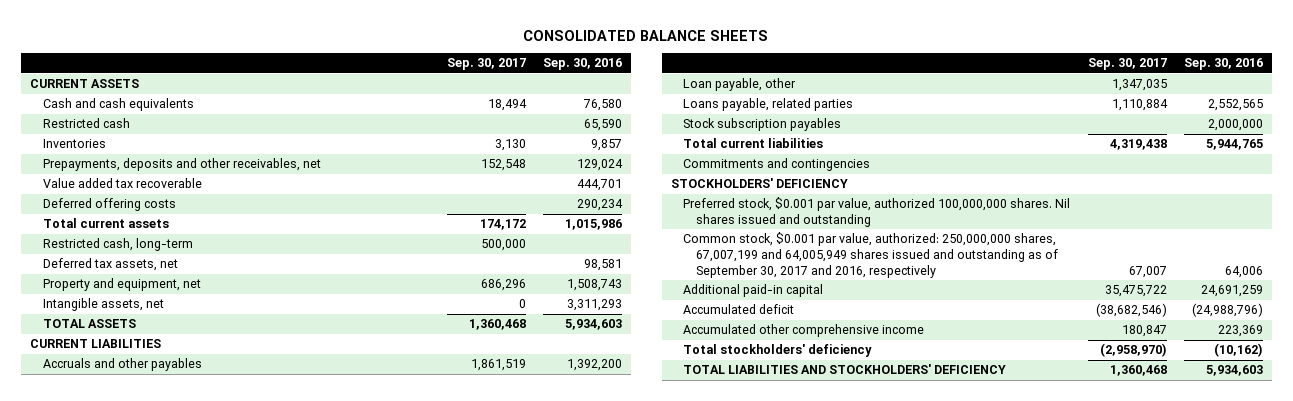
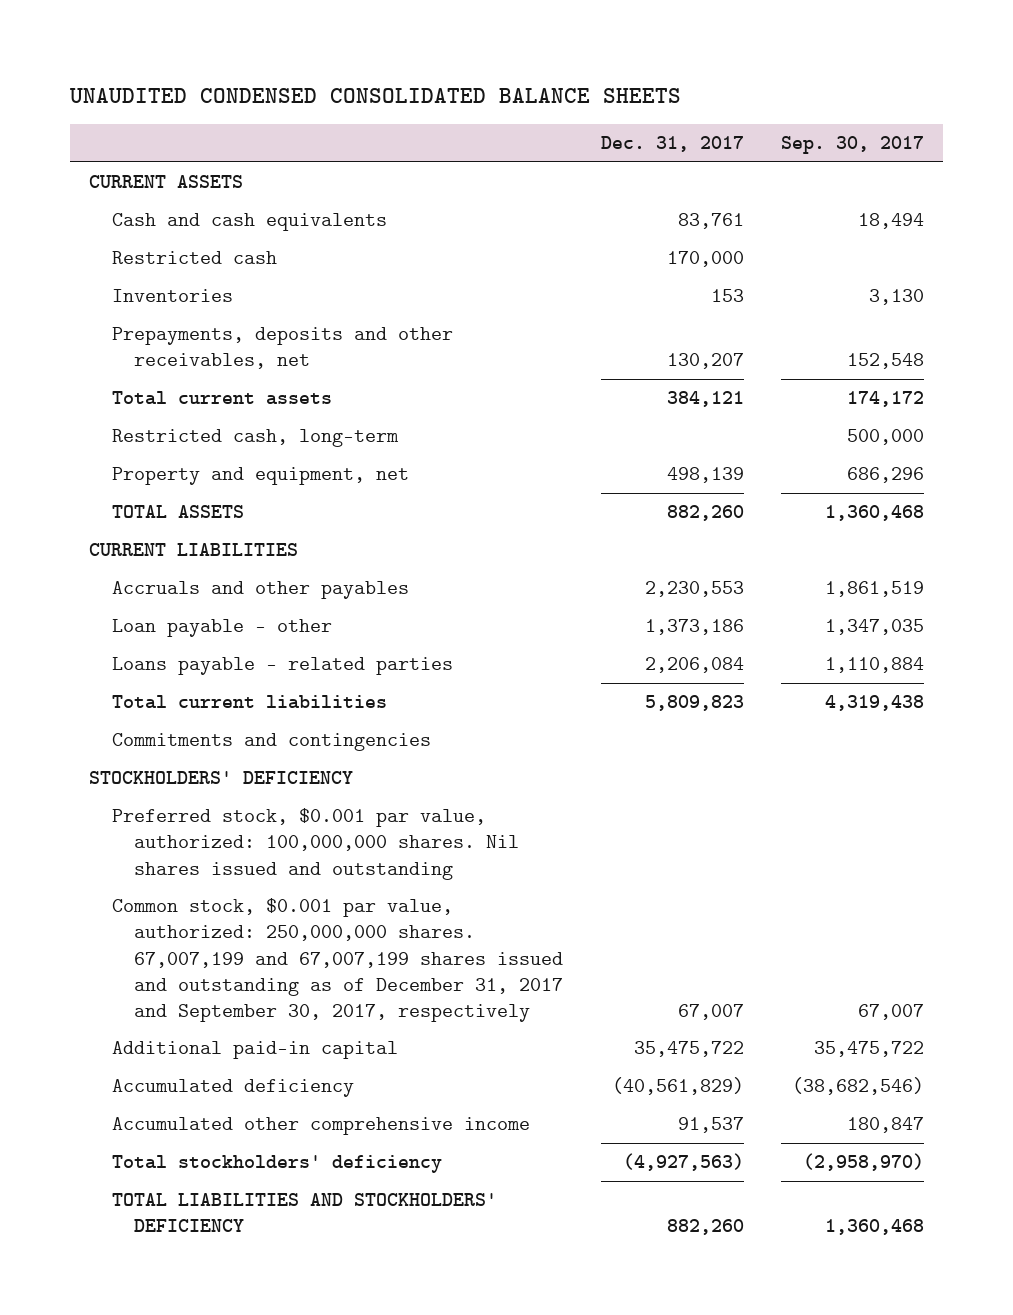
[523,29,769,41] CONSOLIDATED BALANCE SHEETS -> [69,87,682,103] UNAUDITED CONDENSED CONSOLIDATED BALANCE SHEETS
[543,58,623,71] Sep. 30, 2016 -> none
none -> [600,136,744,153] Dec. 31, 2017
[42,178,202,189] Value added tax recoverable -> none
[42,198,176,212] Deferred offering costs -> none
[42,258,178,272] Deferred tax assets, net -> none
[42,298,164,312] Intangible assets, net -> none
[683,118,842,132] Stock subscription payables -> none
[683,78,797,92] Loan payable, other -> [111,619,332,638] Loan payable - other
[683,98,854,112] Loans payable, related parties -> [111,657,453,676] Loans payable - related parties
[683,197,1071,227] Preferred stock, $0.001 par value, authorized 100,000,000 shares. Nil shares issued and outstanding -> [111,808,520,880] Preferred stock, $0.001 par value, authorized: 100,000,000 shares. Nil shares issued and outstanding
[683,232,1059,278] Common stock, $0.001 par value, authorized: 250,000,000 shares, 67,007,199 and 64,005,949 shares issued and outstanding as of September 30, 2017 and 2016, respectively -> [111,898,564,1022] Common stock, $0.001 par value, authorized: 250,000,000 shares. 67,007,199 and 67,007,199 shares issued and outstanding as of December 31, 2017 and September 30, 2017, respectively
[683,304,795,315] Accumulated deficit -> [111,1079,354,1098] Accumulated deficiency

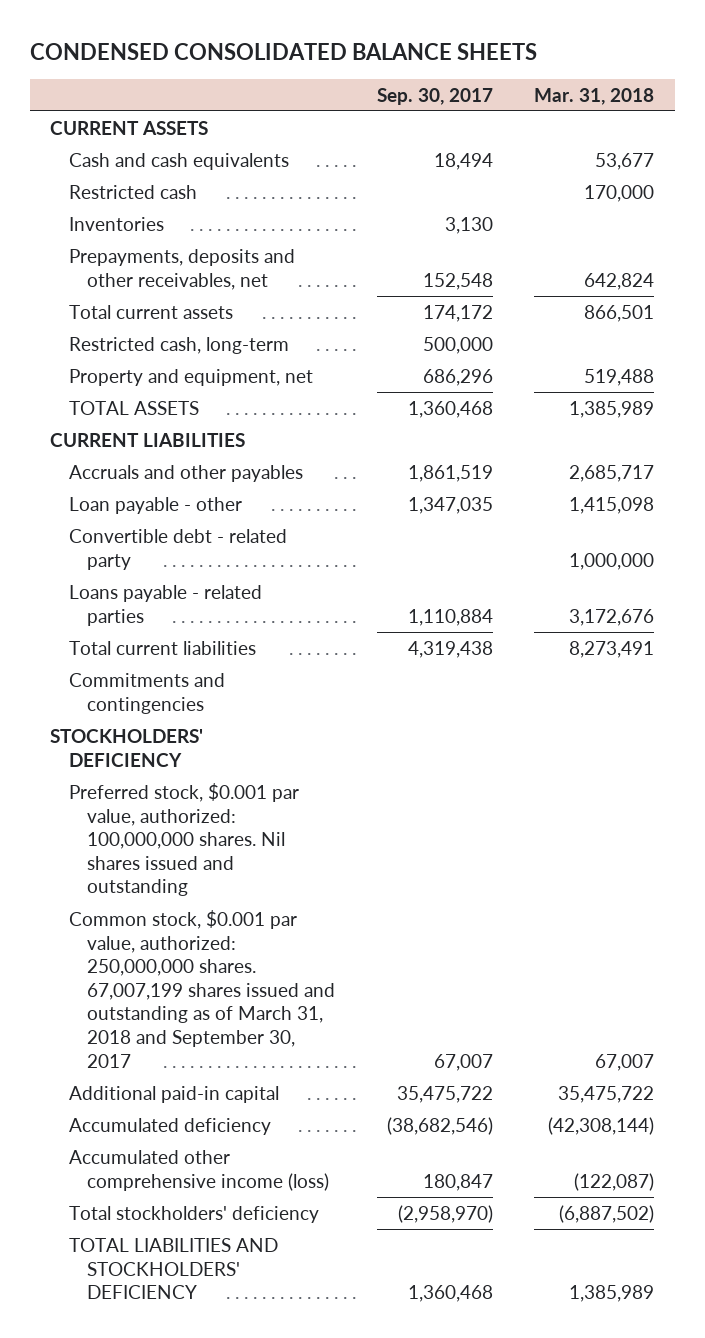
[69,87,682,103] UNAUDITED CONDENSED CONSOLIDATED BALANCE SHEETS -> [29,42,537,60] CONDENSED CONSOLIDATED BALANCE SHEETS
[600,136,744,153] Dec. 31, 2017 -> none
none -> [534,87,655,105] Mar. 31, 2018
none -> [68,529,287,570] Convertible debt - related party
[111,898,564,1022] Common stock, $0.001 par value, authorized: 250,000,000 shares. 67,007,199 and 67,007,199 shares issued and outstanding as of December 31, 2017 and September 30, 2017, respectively -> [68,910,336,1068] Common stock, $0.001 par value, authorized: 250,000,000 shares. 67,007,199 shares issued and outstanding as of March 31, 2018 and September 30, 2017
[111,1117,530,1136] Accumulated other comprehensive income -> [68,1150,330,1191] Accumulated other comprehensive income (loss)

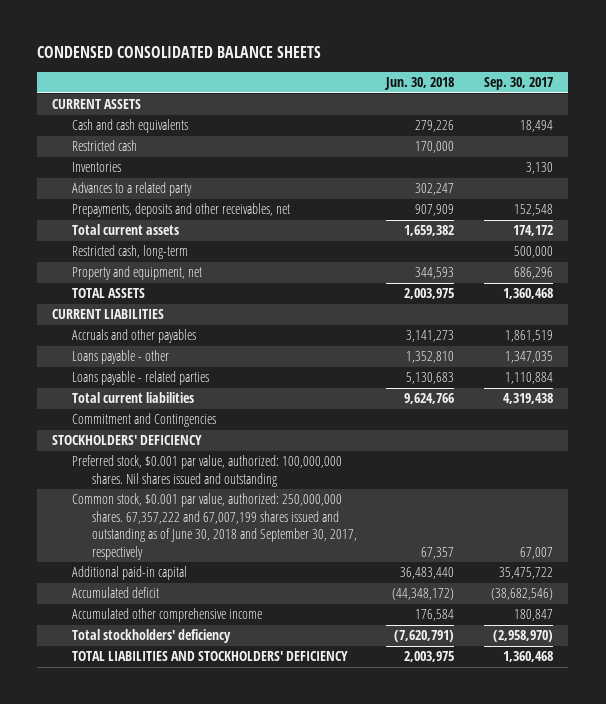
[534,87,655,105] Mar. 31, 2018 -> none
none -> [384,77,455,91] Jun. 30, 2018
none -> [71,182,192,197] Advances to a related party
[68,529,287,570] Convertible debt - related party -> none
[68,497,242,515] Loan payable - other -> [71,350,169,365] Loans payable - other
[68,673,225,714] Commitments and contingencies -> [71,413,216,428] Commitment and Contingencies
[68,910,336,1068] Common stock, $0.001 par value, authorized: 250,000,000 shares. 67,007,199 shares issued and outstanding as of March 31, 2018 and September 30, 2017 -> [71,493,357,560] Common stock, $0.001 par value, authorized: 250,000,000 shares. 67,357,222 and 67,007,199 shares issued and outstanding as of June 30, 2018 and September 30, 2017, respectively
[68,1118,271,1136] Accumulated deficiency -> [71,587,159,599] Accumulated deficit
[68,1150,330,1191] Accumulated other comprehensive income (loss) -> [71,608,262,623] Accumulated other comprehensive income

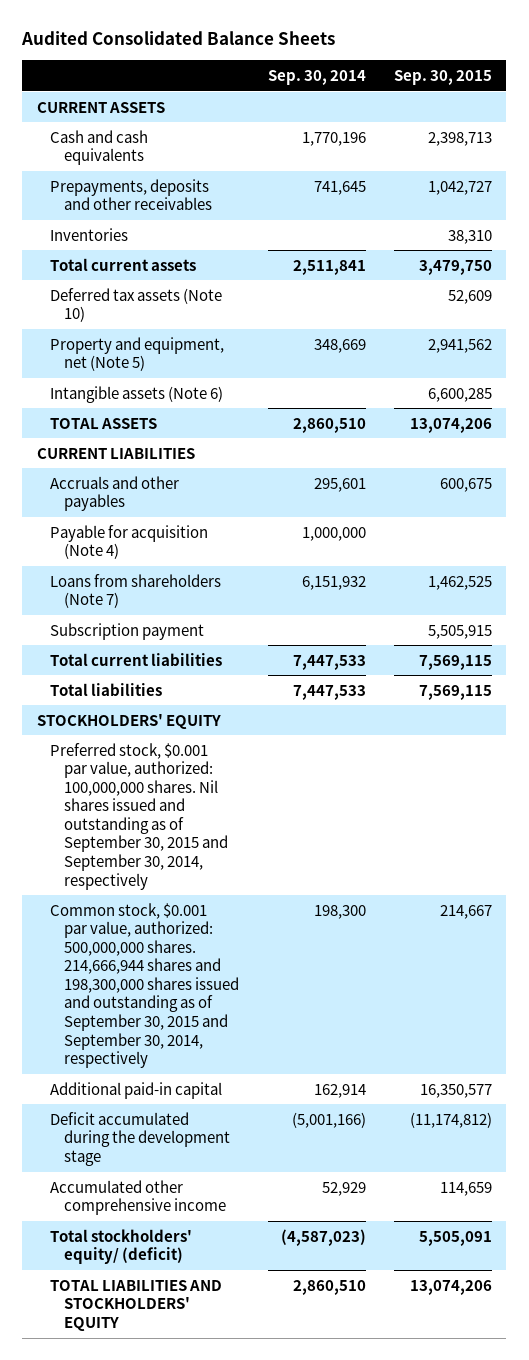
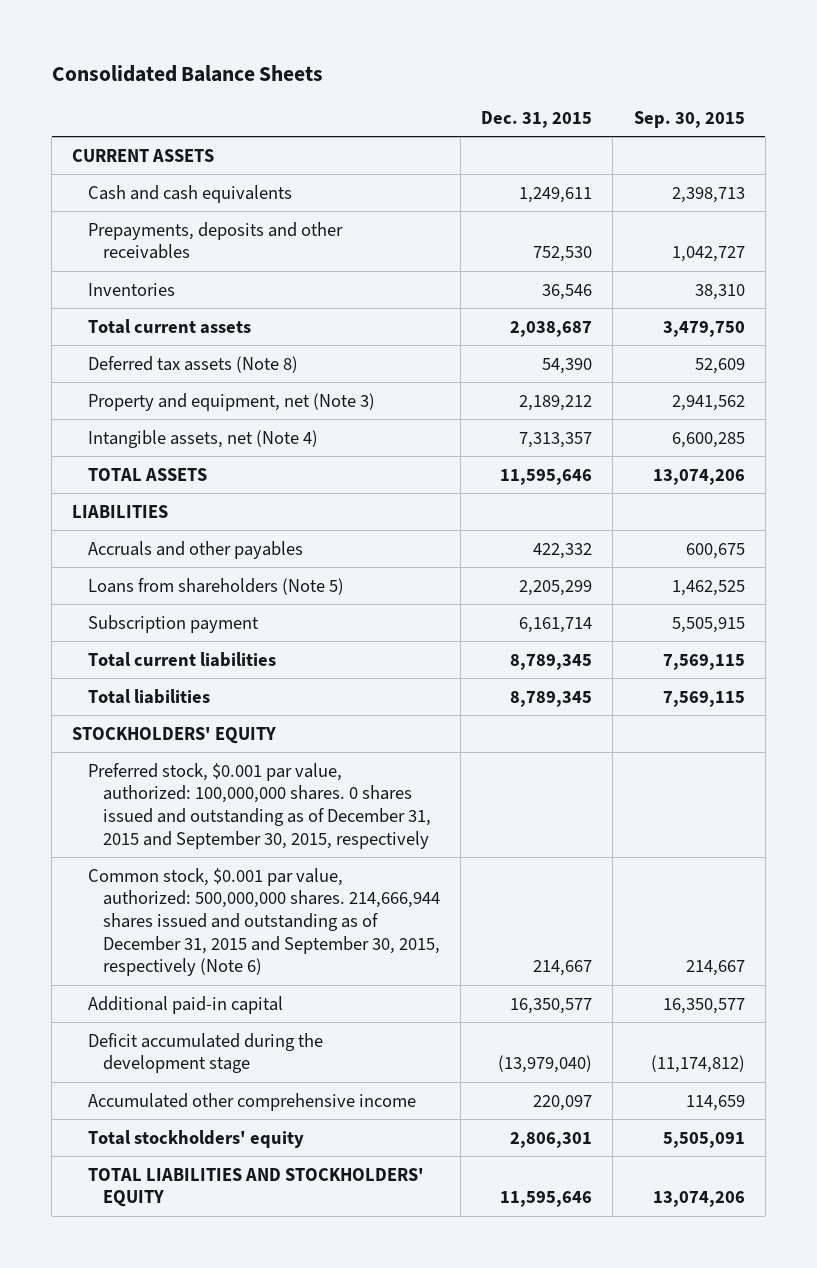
[21,31,336,46] Audited Consolidated Balance Sheets -> [51,64,323,82] Consolidated Balance Sheets
[267,69,366,85] Sep. 30, 2014 -> none
none -> [481,110,593,128] Dec. 31, 2015
[50,287,223,323] Deferred tax assets (Note 10) -> [87,355,298,373] Deferred tax assets (Note 8)
[50,336,225,372] Property and equipment, net (Note 5) -> [87,392,375,411] Property and equipment, net (Note 3)
[50,385,224,403] Intangible assets (Note 6) -> [87,429,318,448] Intangible assets, net (Note 4)
[36,447,195,459] CURRENT LIABILITIES -> [72,504,169,518] LIABILITIES
[50,524,209,560] Payable for acquisition (Note 4) -> none
[50,573,222,609] Loans from shareholders (Note 7) -> [87,577,344,595] Loans from shareholders (Note 5)
[50,742,229,890] Preferred stock, $0.001 par value, authorized: 100,000,000 shares. Nil shares issued and outstanding as of September 30, 2015 and September 30, 2014, respectively -> [87,762,432,849] Preferred stock, $0.001 par value, authorized: 100,000,000 shares. 0 shares issued and outstanding as of December 31, 2015 and September 30, 2015, respectively
[50,902,240,1069] Common stock, $0.001 par value, authorized: 500,000,000 shares. 214,666,944 shares and 198,300,000 shares issued and outstanding as of September 30, 2015 and September 30, 2014, respectively -> [87,867,441,977] Common stock, $0.001 par value, authorized: 500,000,000 shares. 214,666,944 shares issued and outstanding as of December 31, 2015 and September 30, 2015, respectively (Note 6)
[50,1228,193,1265] Total stockholders' equity/ (deficit) -> [87,1129,304,1148] Total stockholders' equity

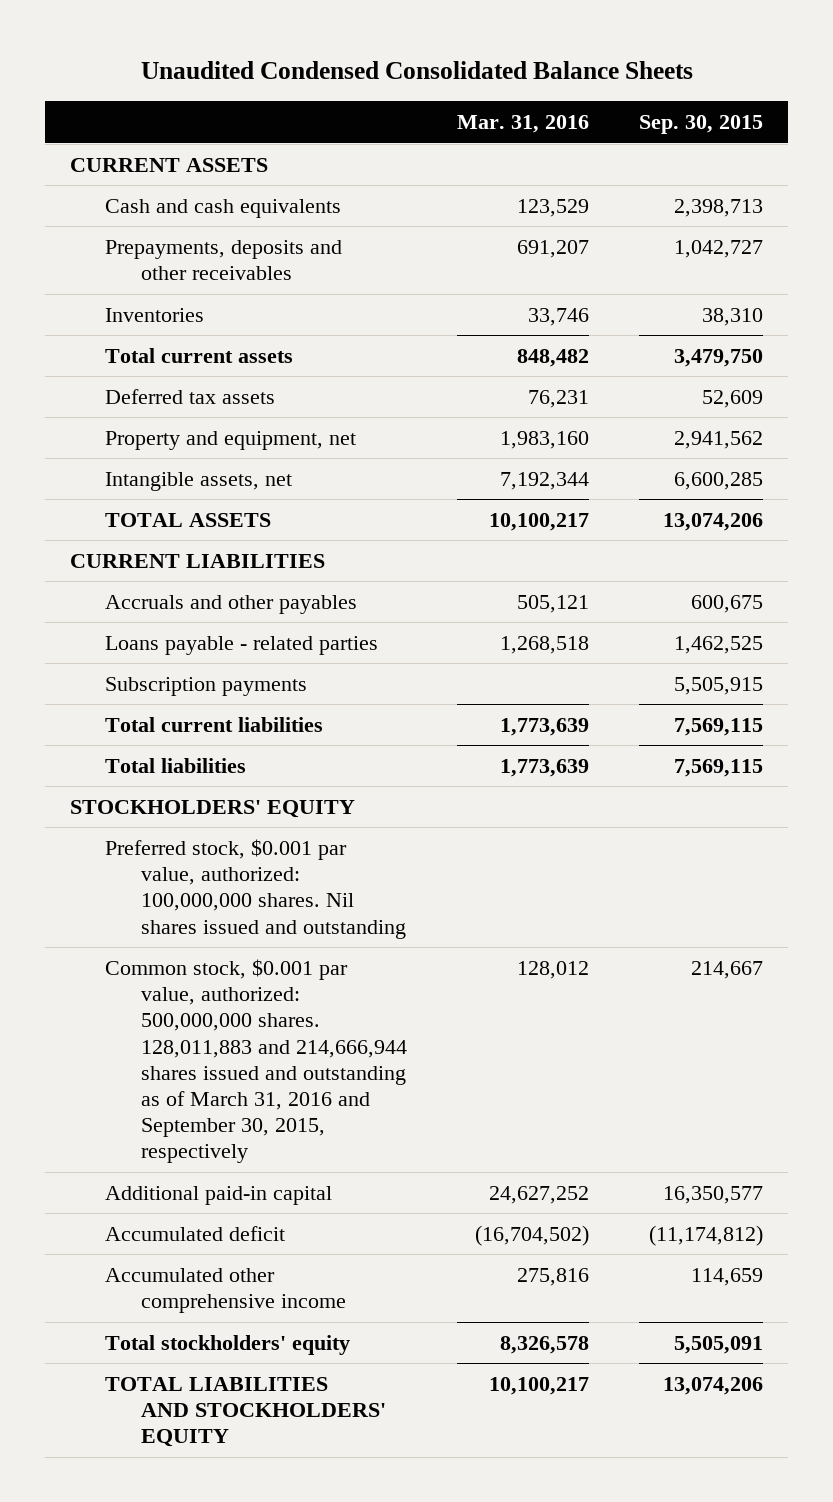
[51,64,323,82] Consolidated Balance Sheets -> [140,61,693,80] Unaudited Condensed Consolidated Balance Sheets
[481,110,593,128] Dec. 31, 2015 -> none
none -> [456,115,589,134] Mar. 31, 2016
[87,355,298,373] Deferred tax assets (Note 8) -> [105,388,276,404] Deferred tax assets
[87,392,375,411] Property and equipment, net (Note 3) -> [105,430,357,450] Property and equipment, net
[87,429,318,448] Intangible assets, net (Note 4) -> [105,471,293,491] Intangible assets, net
[72,504,169,518] LIABILITIES -> [69,553,325,568] CURRENT LIABILITIES
[87,577,344,595] Loans from shareholders (Note 5) -> [105,635,379,655] Loans payable - related parties
[87,614,259,633] Subscription payment -> [105,676,308,696] Subscription payments
[87,762,432,849] Preferred stock, $0.001 par value, authorized: 100,000,000 shares. 0 shares issued and outstanding as of December 31, 2015 and September 30, 2015, respectively -> [105,838,406,939] Preferred stock, $0.001 par value, authorized: 100,000,000 shares. Nil shares issued and outstanding
[87,867,441,977] Common stock, $0.001 par value, authorized: 500,000,000 shares. 214,666,944 shares issued and outstanding as of December 31, 2015 and September 30, 2015, respectively (Note 6) -> [105,958,407,1164] Common stock, $0.001 par value, authorized: 500,000,000 shares. 128,011,883 and 214,666,944 shares issued and outstanding as of March 31, 2016 and September 30, 2015, respectively
[87,1032,323,1074] Deficit accumulated during the development stage -> [105,1225,286,1241] Accumulated deficit

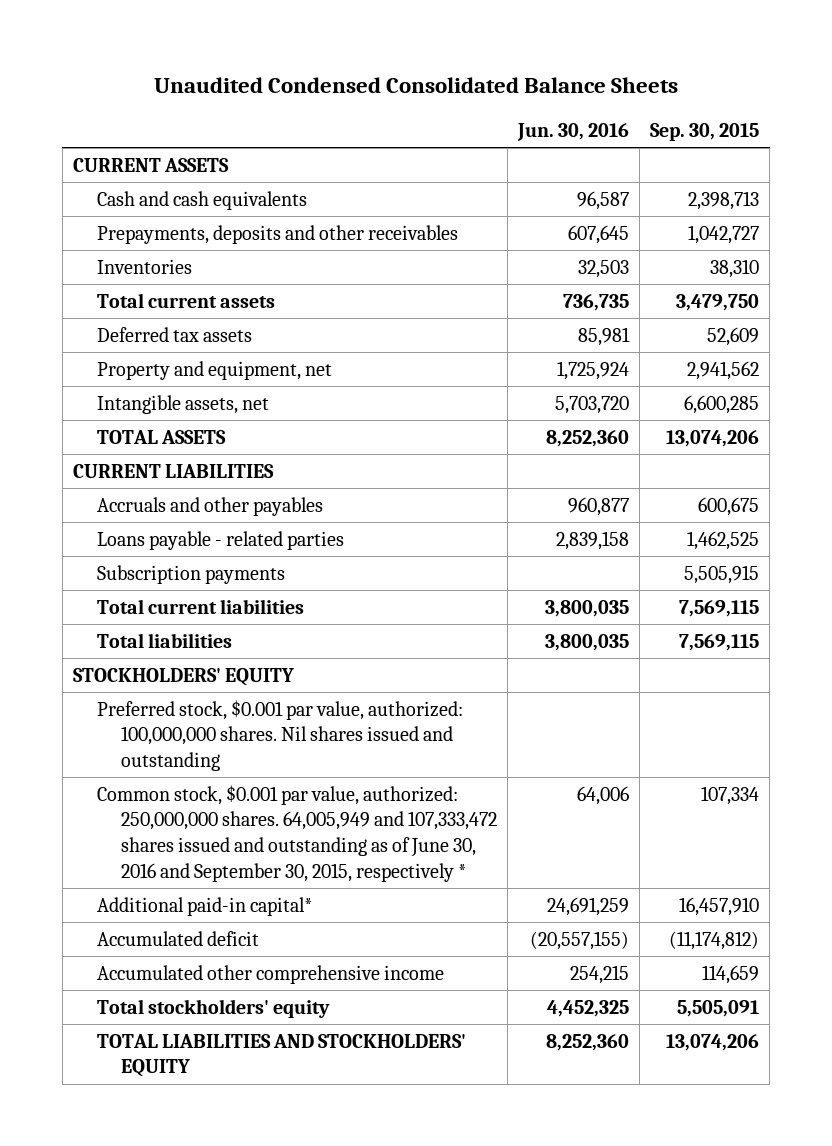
[456,115,589,134] Mar. 31, 2016 -> none
none -> [517,122,630,141] Jun. 30, 2016
[105,958,407,1164] Common stock, $0.001 par value, authorized: 500,000,000 shares. 128,011,883 and 214,666,944 shares issued and outstanding as of March 31, 2016 and September 30, 2015, respectively -> [97,784,498,882] Common stock, $0.001 par value, authorized: 250,000,000 shares. 64,005,949 and 107,333,472 shares issued and outstanding as of June 30, 2016 and September 30, 2015, respectively *
[691,960,764,979] 214,667 -> [701,785,760,805] 107,334
[105,1185,333,1205] Additional paid-in capital -> [97,896,314,916] Additional paid-in capital*
[663,1185,764,1204] 16,350,577 -> [679,896,760,916] 16,457,910

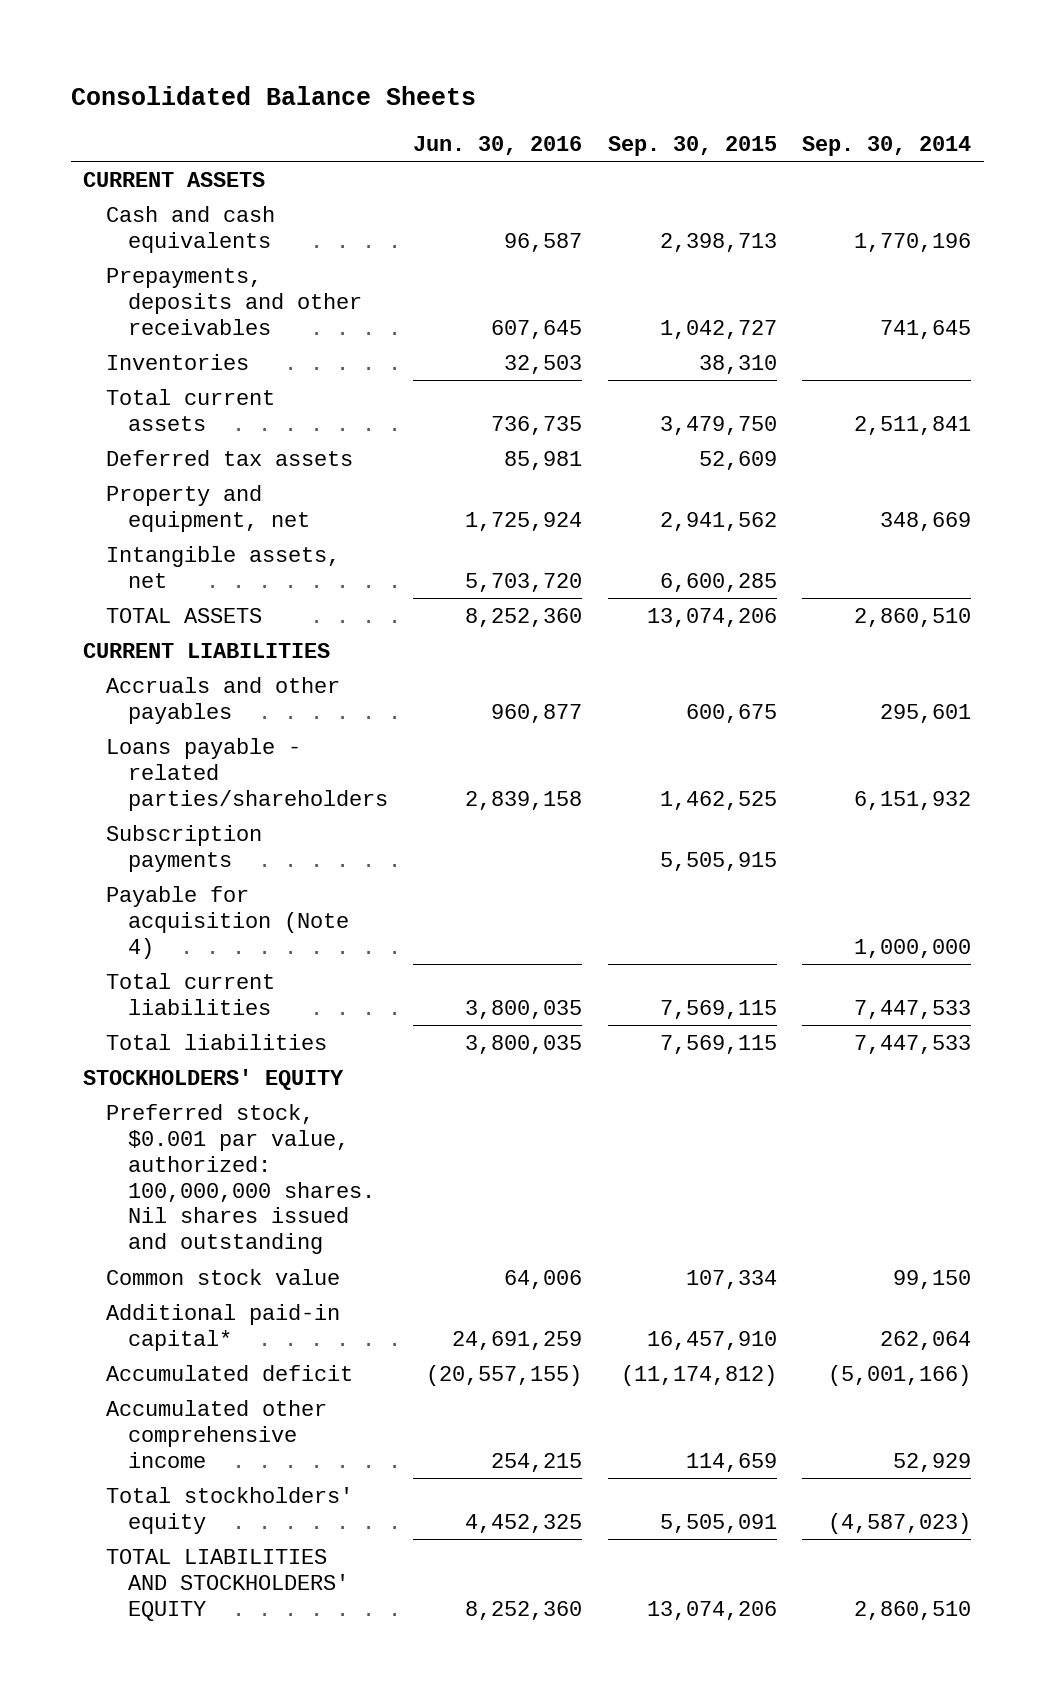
[153,77,678,94] Unaudited Condensed Consolidated Balance Sheets -> [70,85,476,105] Consolidated Balance Sheets
none -> [802,136,972,157] Sep. 30, 2014
[97,530,345,550] Loans payable - related parties -> [105,737,388,811] Loans payable - related parties/shareholders
none -> [105,885,349,959] Payable for acquisition (Note 4)
[97,784,498,882] Common stock, $0.001 par value, authorized: 250,000,000 shares. 64,005,949 and 107,333,472 shares issued and outstanding as of June 30, 2016 and September 30, 2015, respectively * -> [105,1268,340,1285] Common stock value

